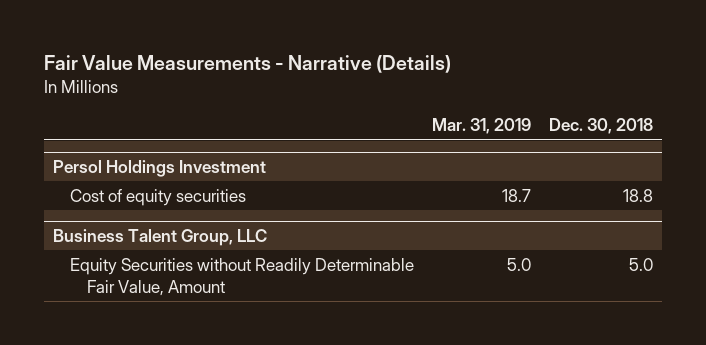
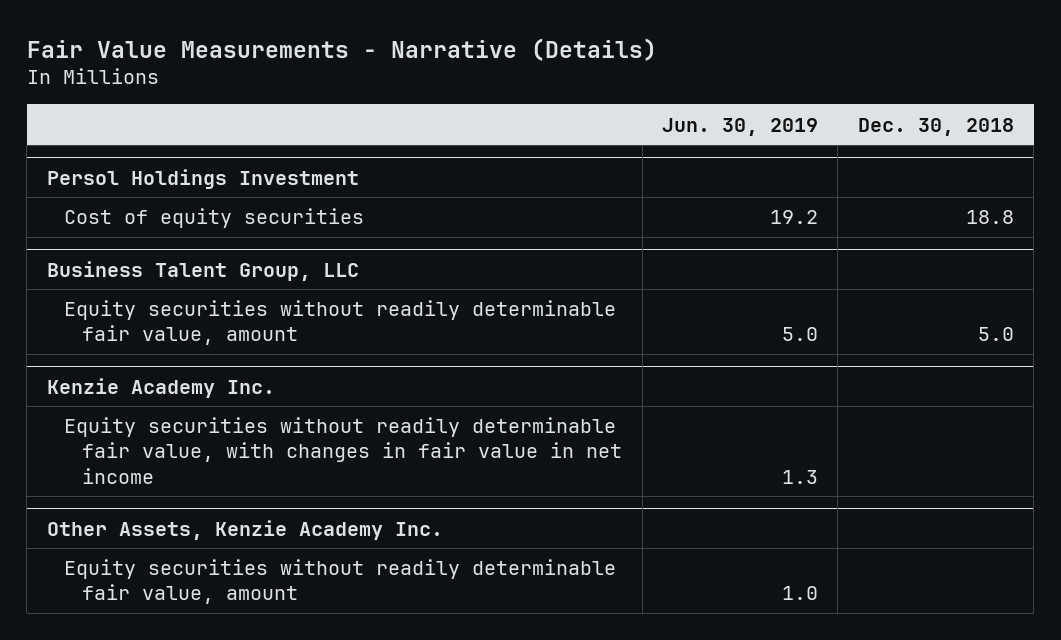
[431,118,531,135] Mar. 31, 2019 -> none
none -> [662,117,819,136] Jun. 30, 2019
[69,257,414,296] Equity Securities without Readily Determinable Fair Value, Amount -> [64,300,617,346] Equity securities without readily determinable fair value, amount
none -> [46,377,275,398] Kenzie Academy Inc.
none -> [64,417,623,484] Equity securities without readily determinable fair value, with changes in fair value in net income
none -> [46,519,443,540] Other Assets, Kenzie Academy Inc.
none -> [64,559,617,605] Equity securities without readily determinable fair value, amount

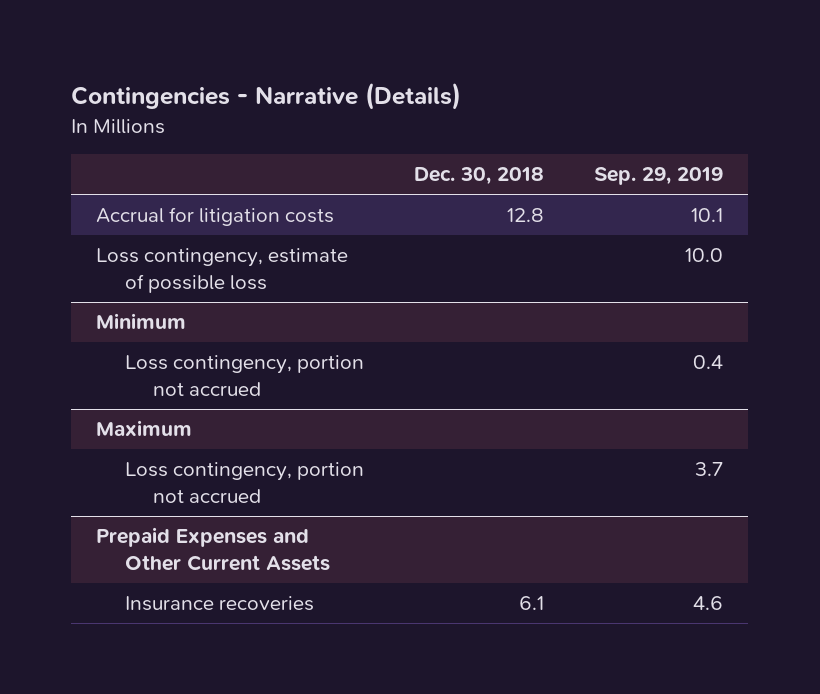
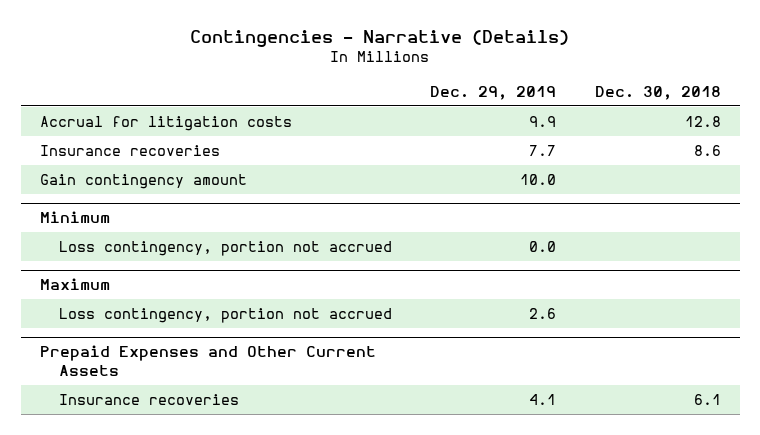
[594,167,724,186] Sep. 29, 2019 -> none
none -> [430,85,557,100] Dec. 29, 2019
[96,248,349,294] Loss contingency, estimate of possible loss -> none
none -> [39,145,220,157] Insurance recoveries
none -> [39,174,247,190] Gain contingency amount

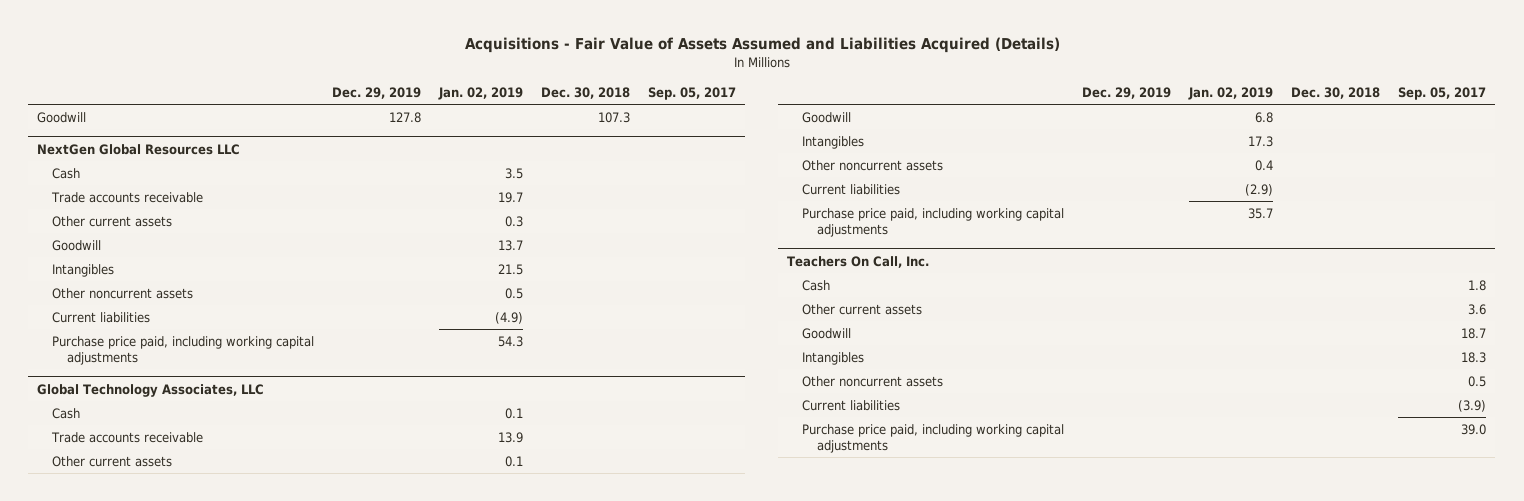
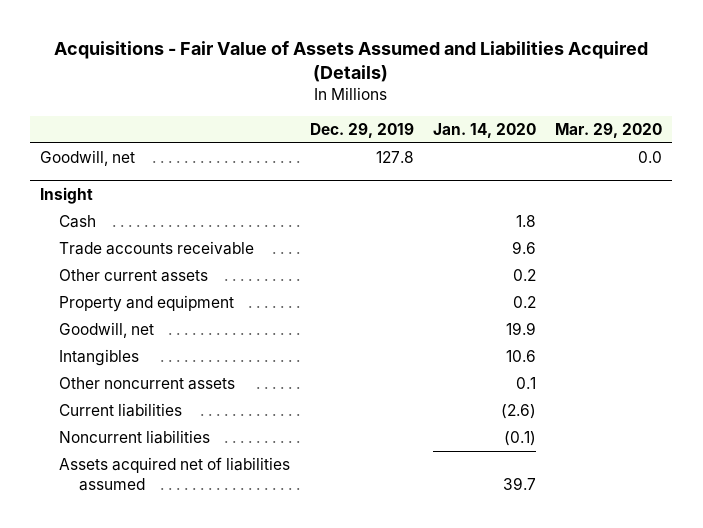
[438,86,524,100] Jan. 02, 2019 -> none
[541,86,631,99] Dec. 30, 2018 -> none
[648,86,737,100] Sep. 05, 2017 -> none
none -> [433,123,537,139] Jan. 14, 2020
none -> [555,123,663,139] Mar. 29, 2020
[37,143,241,155] NextGen Global Resources LLC -> none
[52,167,81,179] Cash -> none
[51,191,204,203] Trade accounts receivable -> none
[52,215,173,227] Other current assets -> none
[52,239,102,251] Goodwill -> none
[52,263,115,277] Intangibles -> none
[52,287,194,299] Other noncurrent assets -> none
[52,311,151,323] Current liabilities -> none
[52,335,315,365] Purchase price paid, including working capital adjustments -> none
[37,383,265,397] Global Technology Associates, LLC -> none
[52,407,81,419] Cash -> none
[51,431,204,443] Trade accounts receivable -> none
[52,455,173,467] Other current assets -> none
[801,111,851,123] Goodwill -> none
[801,135,864,149] Intangibles -> none
[801,159,943,171] Other noncurrent assets -> none
[801,183,900,195] Current liabilities -> none
[801,207,1064,237] Purchase price paid, including working capital adjustments -> none
[787,255,930,268] Teachers On Call, Inc. -> none
[801,279,830,291] Cash -> none
[801,303,922,315] Other current assets -> none
[801,327,851,339] Goodwill -> none
[801,351,864,365] Intangibles -> none
[801,375,943,387] Other noncurrent assets -> none
[801,399,900,411] Current liabilities -> none
[801,423,1064,453] Purchase price paid, including working capital adjustments -> none
[37,111,87,123] Goodwill -> [40,150,136,167] Goodwill, net
none -> [40,187,94,205] Insight
none -> [59,215,97,229] Cash
none -> [59,241,255,256] Trade accounts receivable
none -> [59,269,209,283] Other current assets
none -> [59,295,235,313] Property and equipment
none -> [59,322,155,339] Goodwill, net
none -> [59,349,140,367] Intangibles
none -> [59,377,236,391] Other noncurrent assets
none -> [59,403,183,418] Current liabilities
none -> [59,430,211,445] Noncurrent liabilities
none -> [59,457,291,491] Assets acquired net of liabilities assumed

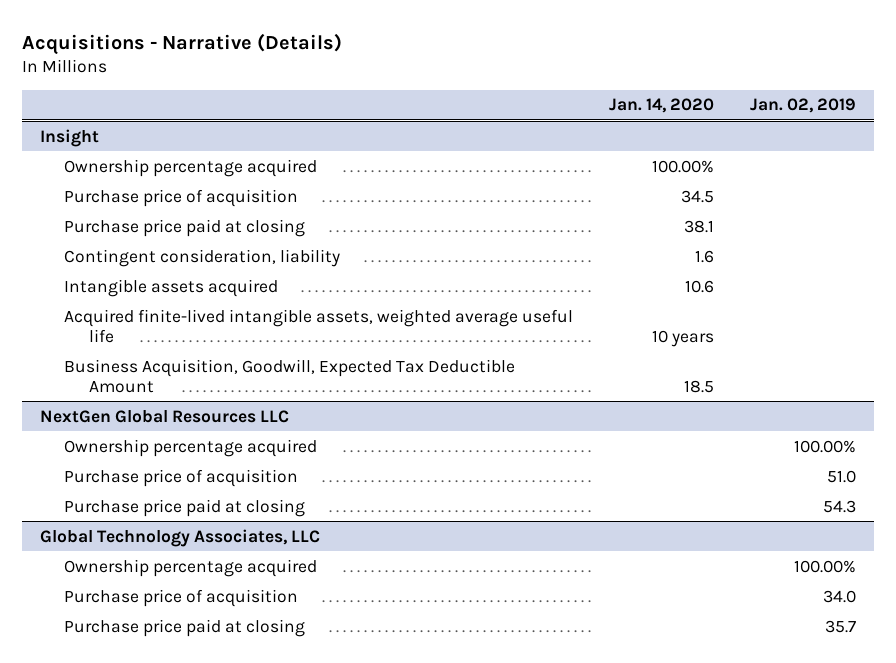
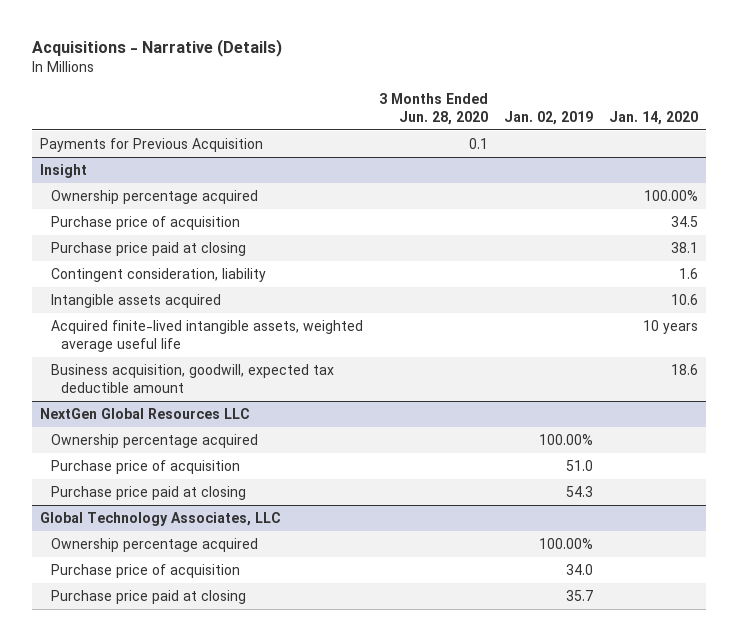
none -> [378,93,488,126] 3 Months Ended Jun. 28, 2020
none -> [39,137,263,152] Payments for Previous Acquisition
[64,358,516,393] Business Acquisition, Goodwill, Expected Tax Deductible Amount -> [50,363,334,393] Business acquisition, goodwill, expected tax deductible amount
[684,379,715,393] 18.5 -> [670,363,698,375] 18.6

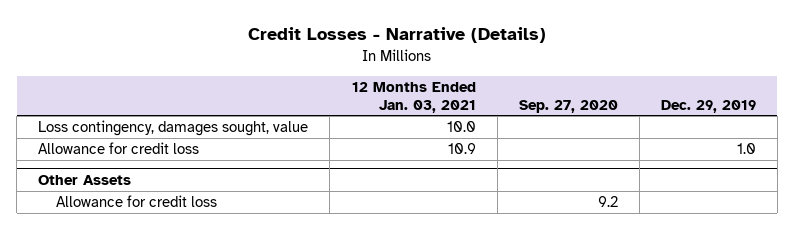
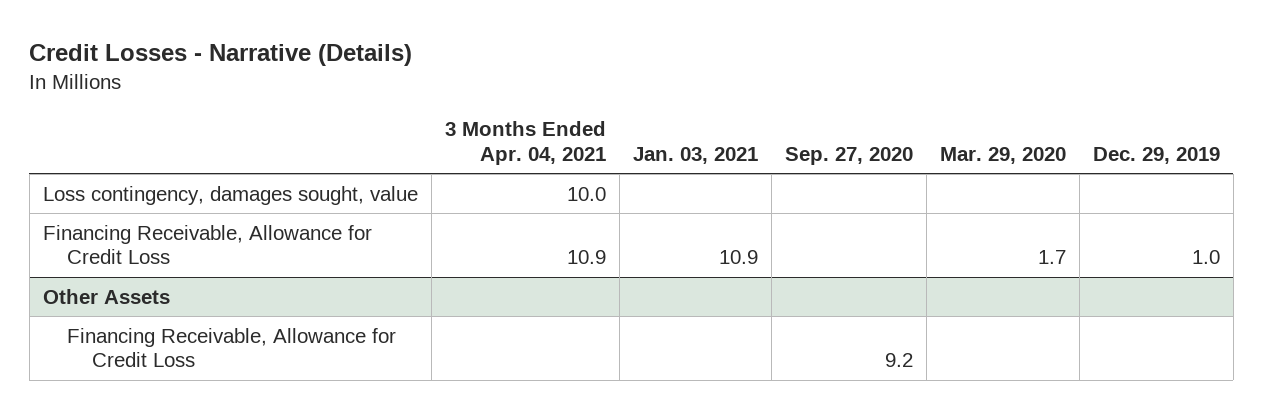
[351,81,476,113] 12 Months Ended Jan. 03, 2021 -> none
none -> [444,121,606,166] 3 Months Ended Apr. 04, 2021
none -> [632,147,758,165] Jan. 03, 2021
none -> [939,147,1066,165] Mar. 29, 2020
[38,141,200,154] Allowance for credit loss -> [42,224,372,265] Financing Receivable, Allowance for Credit Loss
[56,194,218,207] Allowance for credit loss -> [67,327,397,368] Financing Receivable, Allowance for Credit Loss

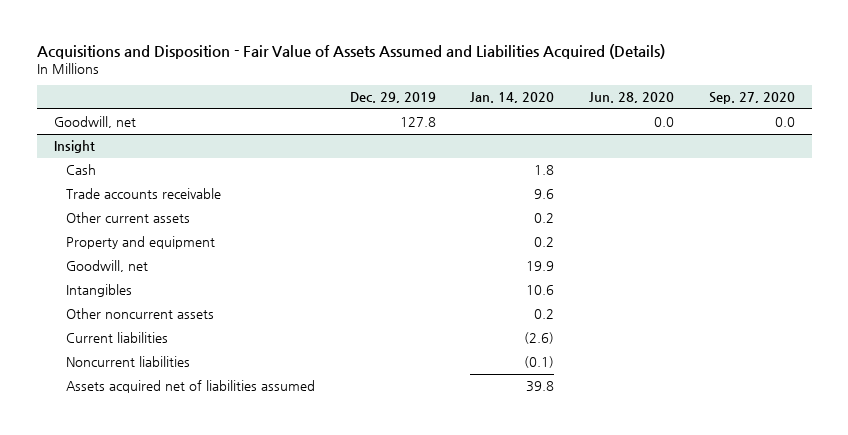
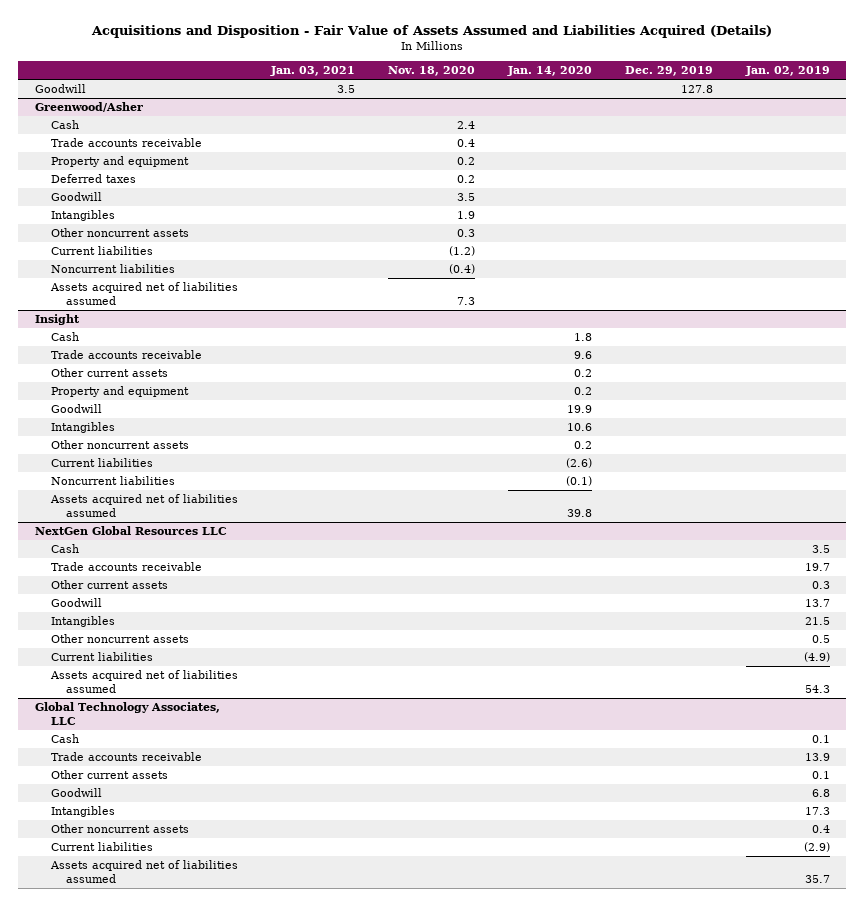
[589,92,675,104] Jun. 28, 2020 -> none
[708,92,795,105] Sep. 27, 2020 -> none
none -> [269,66,355,77] Jan. 03, 2021
none -> [387,66,475,77] Nov. 18, 2020
none -> [744,66,830,77] Jan. 02, 2019
[53,116,136,129] Goodwill, net -> [34,84,86,94] Goodwill
none -> [34,102,143,113] Greenwood/Asher
none -> [50,120,79,130] Cash
none -> [50,138,202,148] Trade accounts receivable
none -> [50,156,189,168] Property and equipment
none -> [50,174,136,184] Deferred taxes
none -> [50,192,102,202] Goodwill
none -> [50,210,115,222] Intangibles
none -> [50,228,189,238] Other noncurrent assets
none -> [50,246,153,256] Current liabilities
none -> [50,264,175,274] Noncurrent liabilities
none -> [49,282,238,306] Assets acquired net of liabilities assumed
[66,260,149,273] Goodwill, net -> [50,404,102,414] Goodwill
none -> [34,526,227,536] NextGen Global Resources LLC
none -> [50,544,79,554] Cash
none -> [50,562,202,572] Trade accounts receivable
none -> [50,580,168,590] Other current assets
none -> [50,598,102,608] Goodwill
none -> [50,616,115,628] Intangibles
none -> [50,634,189,644] Other noncurrent assets
none -> [50,652,153,662] Current liabilities
none -> [49,670,238,694] Assets acquired net of liabilities assumed
none -> [34,702,220,726] Global Technology Associates, LLC
none -> [50,734,79,744] Cash
none -> [50,752,202,762] Trade accounts receivable
none -> [50,770,168,780] Other current assets
none -> [50,788,102,798] Goodwill
none -> [50,806,115,818] Intangibles
none -> [50,824,189,834] Other noncurrent assets
none -> [50,842,153,852] Current liabilities
none -> [49,860,238,884] Assets acquired net of liabilities assumed

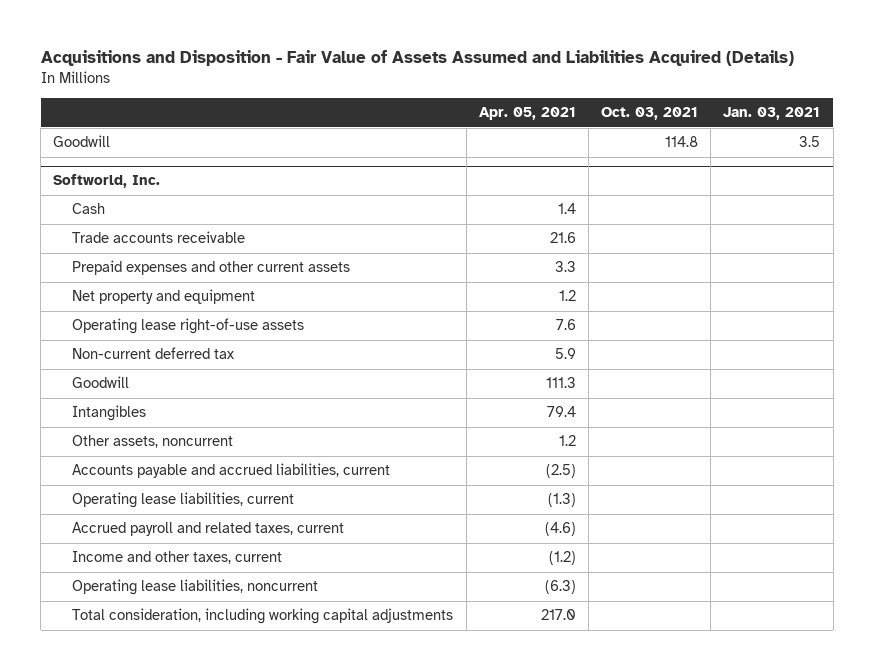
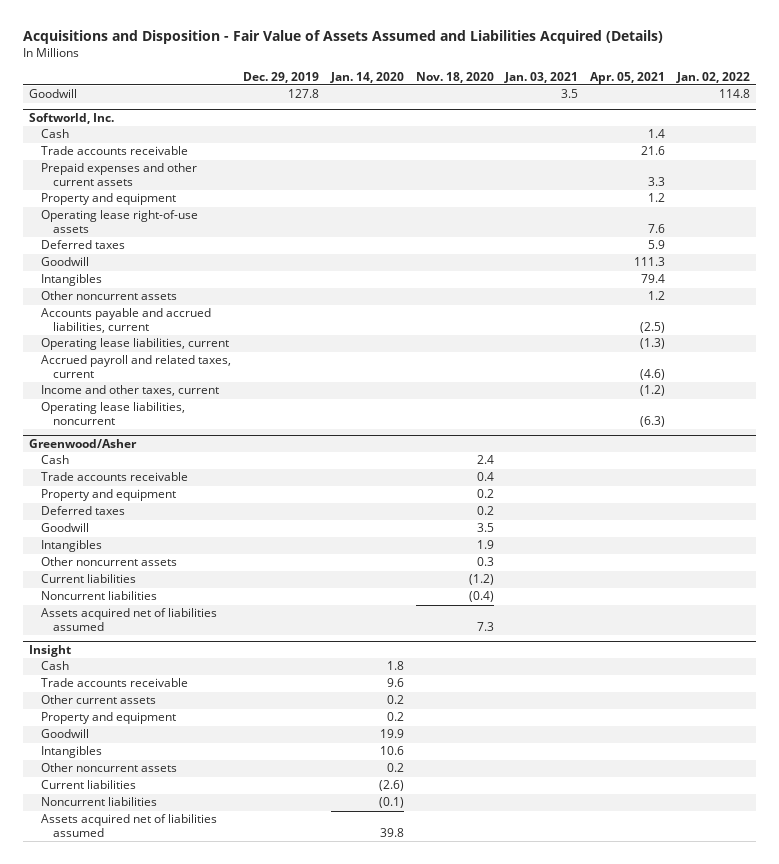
[601,107,699,121] Oct. 03, 2021 -> none
none -> [242,71,319,83] Dec. 29, 2019
none -> [329,71,404,83] Jan. 14, 2020
none -> [415,71,494,83] Nov. 18, 2020
none -> [676,71,751,83] Jan. 02, 2022
[72,289,256,305] Net property and equipment -> [41,193,177,206] Property and equipment
[72,347,235,360] Non-current deferred tax -> [41,240,126,250] Deferred taxes
[72,435,234,449] Other assets, noncurrent -> [41,291,178,301] Other noncurrent assets
[72,608,454,625] Total consideration, including working capital adjustments -> none
none -> [29,439,138,449] Greenwood/Asher
none -> [41,455,70,465] Cash
none -> [41,472,189,482] Trade accounts receivable
none -> [41,489,177,502] Property and equipment
none -> [41,506,126,516] Deferred taxes
none -> [41,523,90,533] Goodwill
none -> [41,540,103,553] Intangibles
none -> [41,557,178,567] Other noncurrent assets
none -> [41,574,137,584] Current liabilities
none -> [41,591,158,601] Noncurrent liabilities
none -> [41,608,218,631] Assets acquired net of liabilities assumed
none -> [29,645,72,658] Insight
none -> [41,661,70,671] Cash
none -> [41,678,189,688] Trade accounts receivable
none -> [41,695,157,705] Other current assets
none -> [41,712,177,725] Property and equipment
none -> [41,729,90,739] Goodwill
none -> [41,746,103,759] Intangibles
none -> [41,763,178,773] Other noncurrent assets
none -> [41,780,137,790] Current liabilities
none -> [41,797,158,807] Noncurrent liabilities
none -> [41,814,218,837] Assets acquired net of liabilities assumed

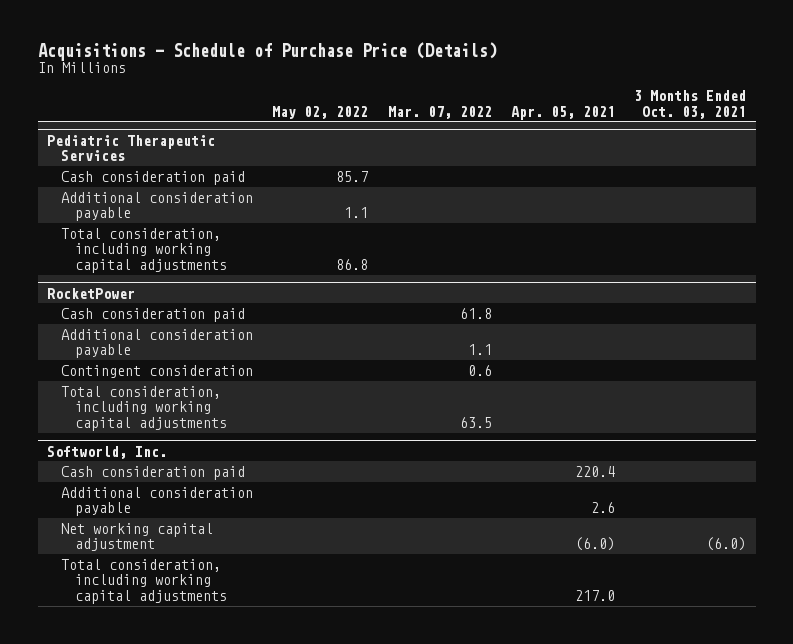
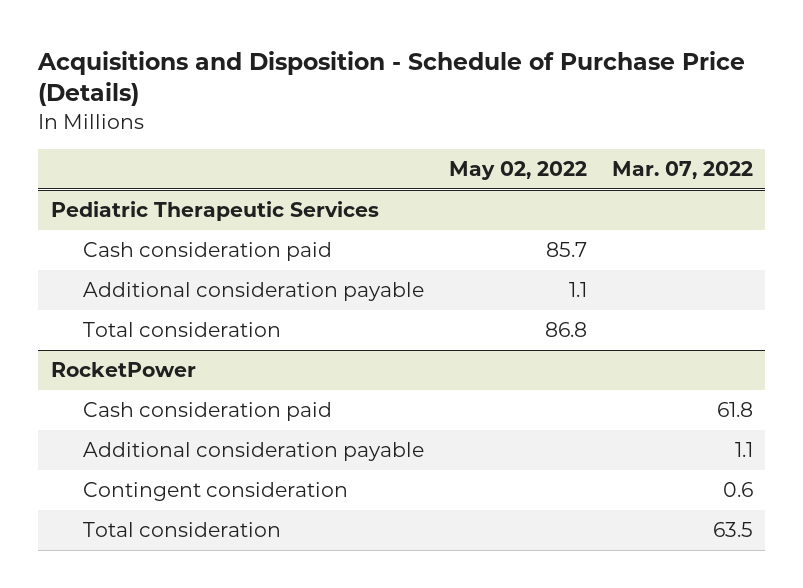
[37,41,497,61] Acquisitions - Schedule of Purchase Price (Details) -> [37,50,746,107] Acquisitions and Disposition - Schedule of Purchase Price (Details)
[510,105,615,120] Apr. 05, 2021 -> none
[634,90,747,119] 3 Months Ended Oct. 03, 2021 -> none
[61,227,228,274] Total consideration, including working capital adjustments -> [82,322,281,338] Total consideration
[47,445,168,459] Softworld, Inc. -> none
[61,465,246,480] Cash consideration paid -> none
[61,486,254,517] Additional consideration payable -> none
[61,522,214,552] Net working capital adjustment -> none
[61,558,228,605] Total consideration, including working capital adjustments -> none
[61,385,228,432] Total consideration, including working capital adjustments -> [82,522,281,538] Total consideration

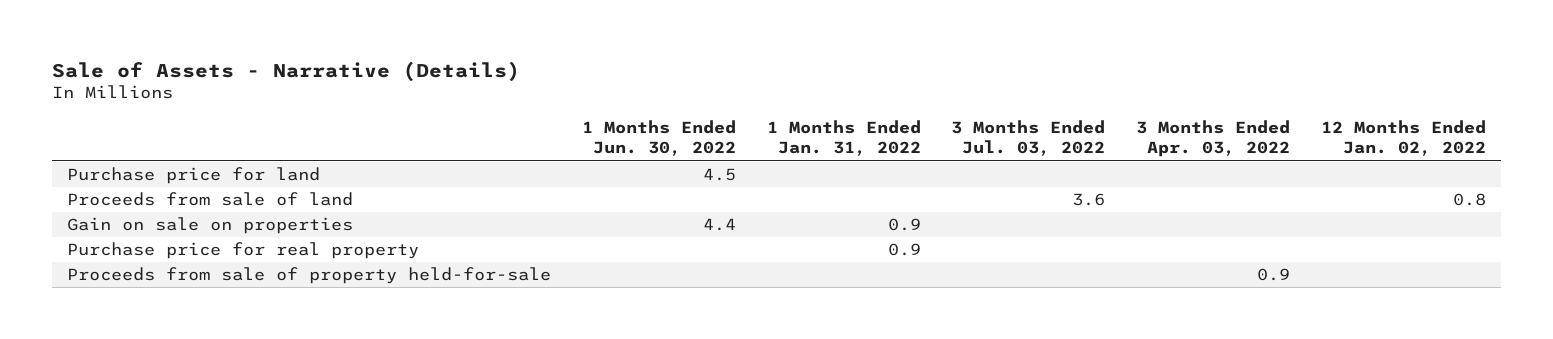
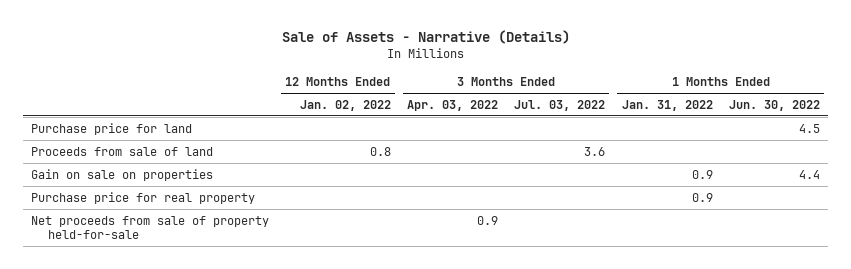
[66,267,551,285] Proceeds from sale of property held-for-sale -> [31,215,270,240] Net proceeds from sale of property held-for-sale

